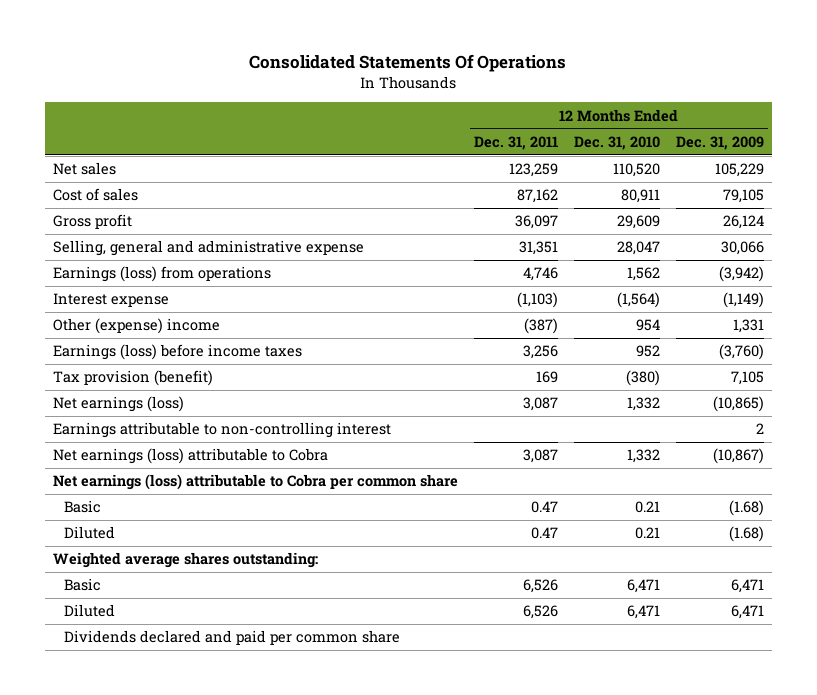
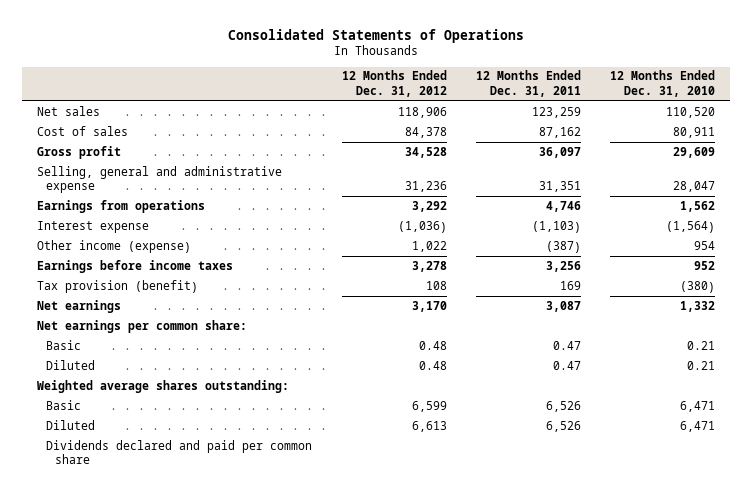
[249,53,567,72] Consolidated Statements Of Operations -> [228,28,525,43] Consolidated Statements of Operations
[675,136,764,151] Dec. 31, 2009 -> none
none -> [341,70,447,97] 12 Months Ended Dec. 31, 2012
[52,266,271,283] Earnings (loss) from operations -> [36,199,205,213] Earnings from operations
[52,318,220,335] Other (expense) income -> [36,239,191,253] Other income (expense)
[52,344,302,361] Earnings (loss) before income taxes -> [36,259,233,273] Earnings before income taxes
[52,396,184,413] Net earnings (loss) -> none
[52,422,391,439] Earnings attributable to non-controlling interest -> none
[52,448,328,465] Net earnings (loss) attributable to Cobra -> [36,299,121,313] Net earnings
[52,474,458,491] Net earnings (loss) attributable to Cobra per common share -> [36,319,247,333] Net earnings per common share:

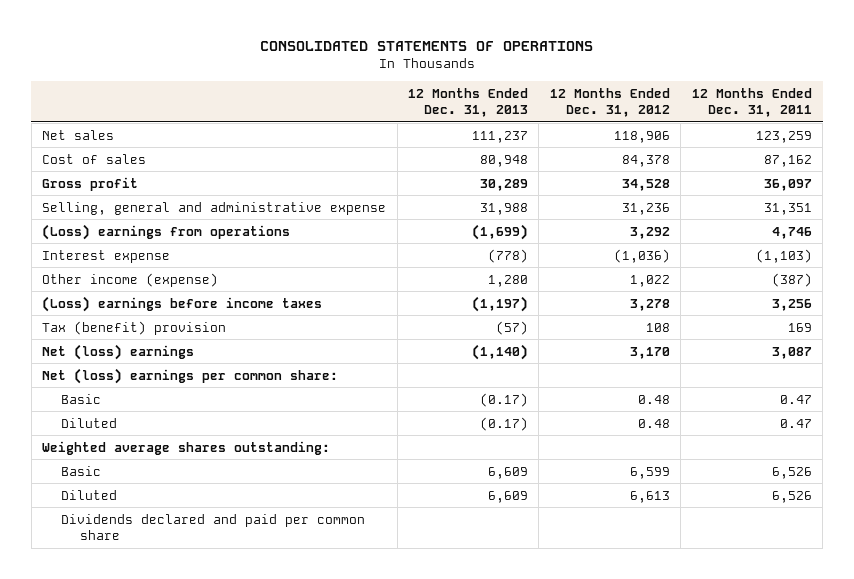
[228,28,525,43] Consolidated Statements of Operations -> [259,41,593,52] CONSOLIDATED STATEMENTS OF OPERATIONS
[610,70,716,97] 12 Months Ended Dec. 31, 2010 -> none
none -> [408,87,529,118] 12 Months Ended Dec. 31, 2013
[36,199,205,213] Earnings from operations -> [42,223,291,240] (Loss) earnings from operations
[36,259,233,273] Earnings before income taxes -> [42,295,323,312] (Loss) earnings before income taxes
[36,279,198,293] Tax provision (benefit) -> [42,320,227,335] Tax (benefit) provision
[36,299,121,313] Net earnings -> [42,343,195,360] Net (loss) earnings
[36,319,247,333] Net earnings per common share: -> [42,367,339,384] Net (loss) earnings per common share:

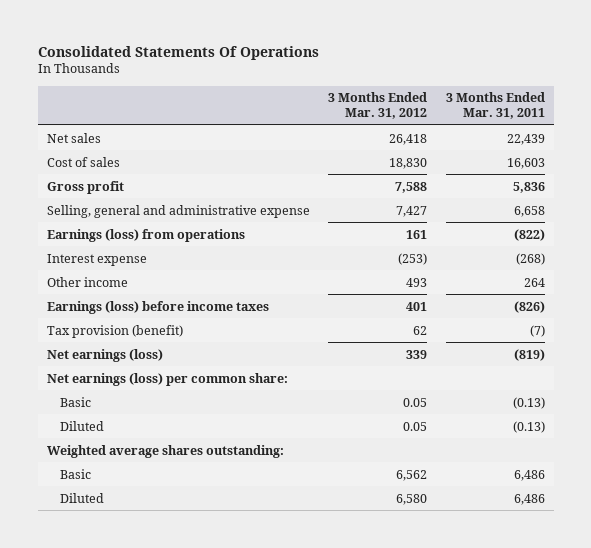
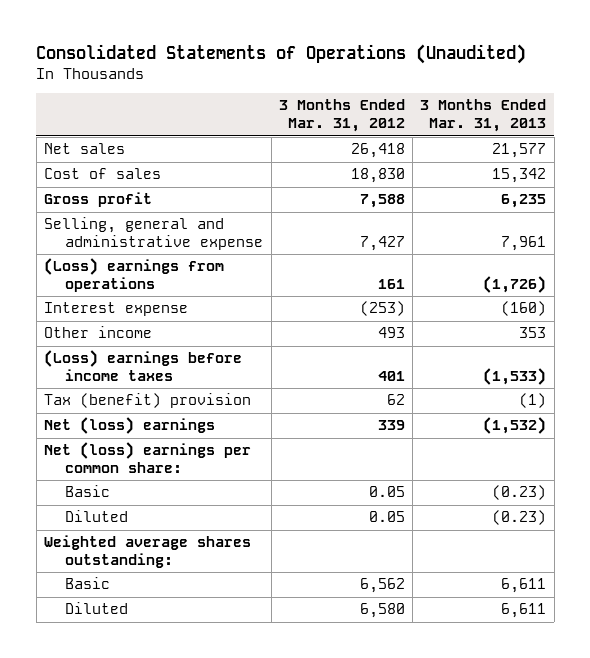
[37,45,319,60] Consolidated Statements Of Operations -> [36,43,527,64] Consolidated Statements of Operations (Unaudited)
[445,92,545,120] 3 Months Ended Mar. 31, 2011 -> none
none -> [420,99,547,133] 3 Months Ended Mar. 31, 2013
[46,228,245,242] Earnings (loss) from operations -> [43,258,224,293] (Loss) earnings from operations
[46,300,269,314] Earnings (loss) before income taxes -> [43,350,242,382] (Loss) earnings before income taxes
[46,324,183,338] Tax provision (benefit) -> [43,393,251,409] Tax (benefit) provision
[46,348,163,362] Net earnings (loss) -> [43,417,215,435] Net (loss) earnings
[46,372,288,386] Net earnings (loss) per common share: -> [43,442,251,474] Net (loss) earnings per common share:

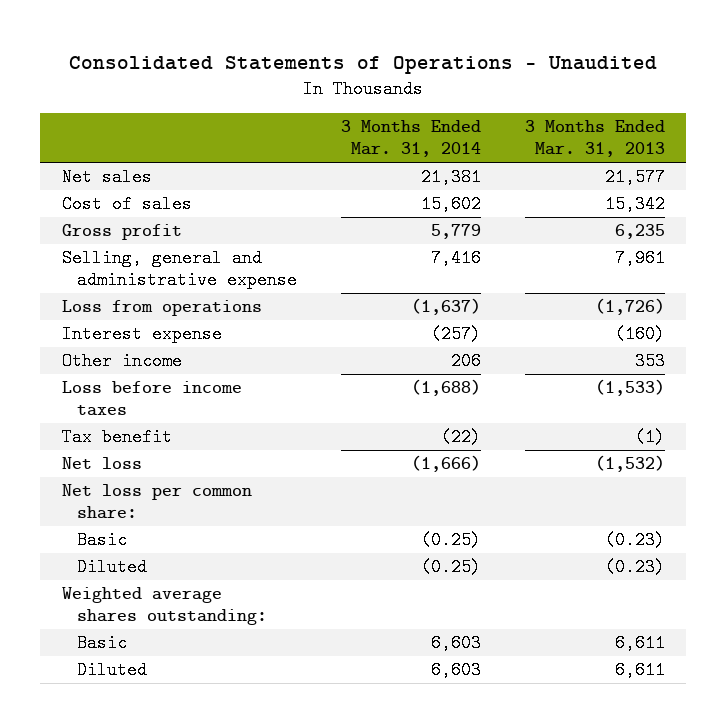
[36,43,527,64] Consolidated Statements of Operations (Unaudited) -> [69,55,658,74] Consolidated Statements of Operations - Unaudited
[278,99,405,133] 3 Months Ended Mar. 31, 2012 -> none
none -> [340,120,481,158] 3 Months Ended Mar. 31, 2014
[43,258,224,293] (Loss) earnings from operations -> [61,300,262,317] Loss from operations
[43,350,242,382] (Loss) earnings before income taxes -> [61,381,242,417] Loss before income taxes
[43,393,251,409] Tax (benefit) provision -> [61,428,172,447] Tax benefit
[43,417,215,435] Net (loss) earnings -> [61,457,142,470] Net loss
[43,442,251,474] Net (loss) earnings per common share: -> [61,484,252,520] Net loss per common share:

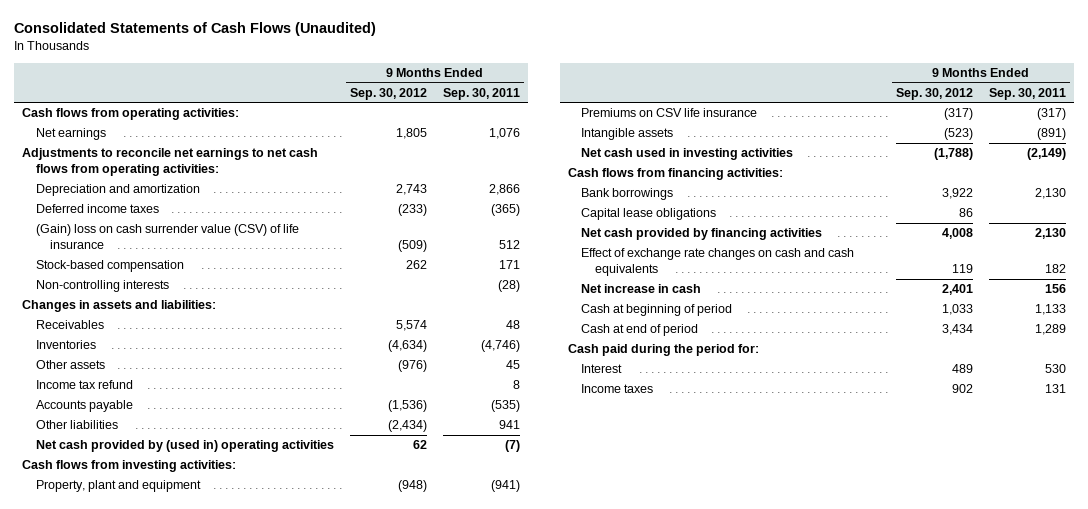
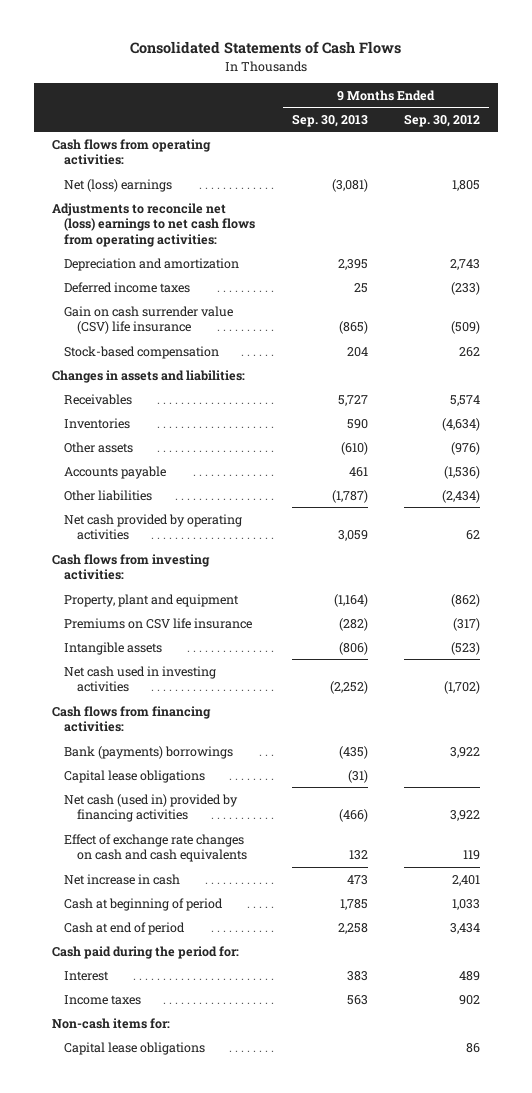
[14,22,377,37] Consolidated Statements of Cash Flows (Unaudited) -> [130,41,402,55] Consolidated Statements of Cash Flows
[443,87,521,100] Sep. 30, 2011 -> none
none -> [291,113,368,127] Sep. 30, 2013
[35,128,106,141] Net earnings -> [64,178,173,192] Net (loss) earnings
[22,148,319,177] Adjustments to reconcile net earnings to net cash flows from operating activities: -> [51,202,256,247] Adjustments to reconcile net (loss) earnings to net cash flows from operating activities:
[35,224,299,250] (Gain) loss on cash surrender value (CSV) of life insurance -> [64,305,234,335] Gain on cash surrender value (CSV) life insurance
[35,280,169,293] Non-controlling interests -> none
[35,380,133,390] Income tax refund -> none
[35,440,334,453] Net cash provided by (used in) operating activities -> [64,513,243,541] Net cash provided by operating activities
[398,480,428,493] (948) -> [451,593,481,607] (862)
[933,148,973,161] (1,788) -> [444,681,481,695] (1,702)
[581,188,674,201] Bank borrowings -> [64,745,234,759] Bank (payments) borrowings
none -> [64,769,206,783] Capital lease obligations
[581,228,823,241] Net cash provided by financing activities -> [64,793,239,823] Net cash (used in) provided by financing activities
[941,228,973,240] 4,008 -> [450,810,481,822] 3,922
none -> [51,1017,170,1029] Non-cash items for:
[581,208,717,221] Capital lease obligations -> [64,1041,206,1055] Capital lease obligations

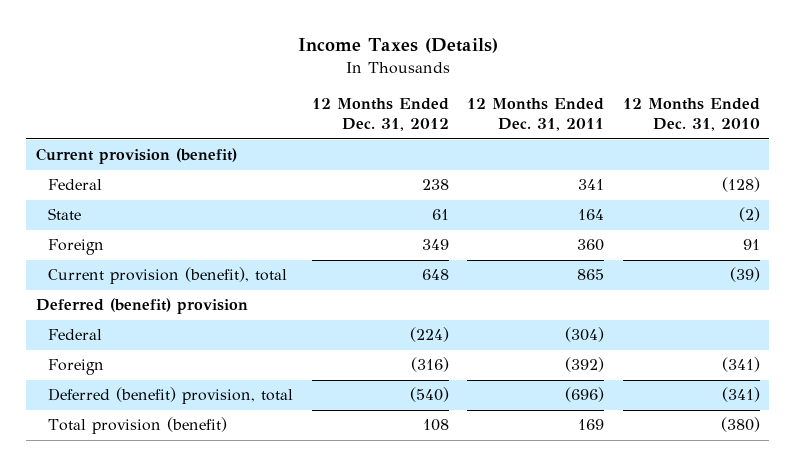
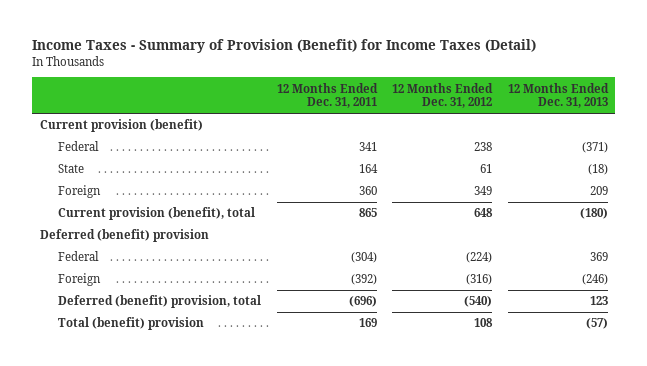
[297,38,498,54] Income Taxes (Details) -> [31,38,536,53] Income Taxes - Summary of Provision (Benefit) for Income Taxes (Detail)
[622,98,760,132] 12 Months Ended Dec. 31, 2010 -> none
none -> [507,82,609,109] 12 Months Ended Dec. 31, 2013
[48,417,228,435] Total provision (benefit) -> [58,317,205,331] Total (benefit) provision

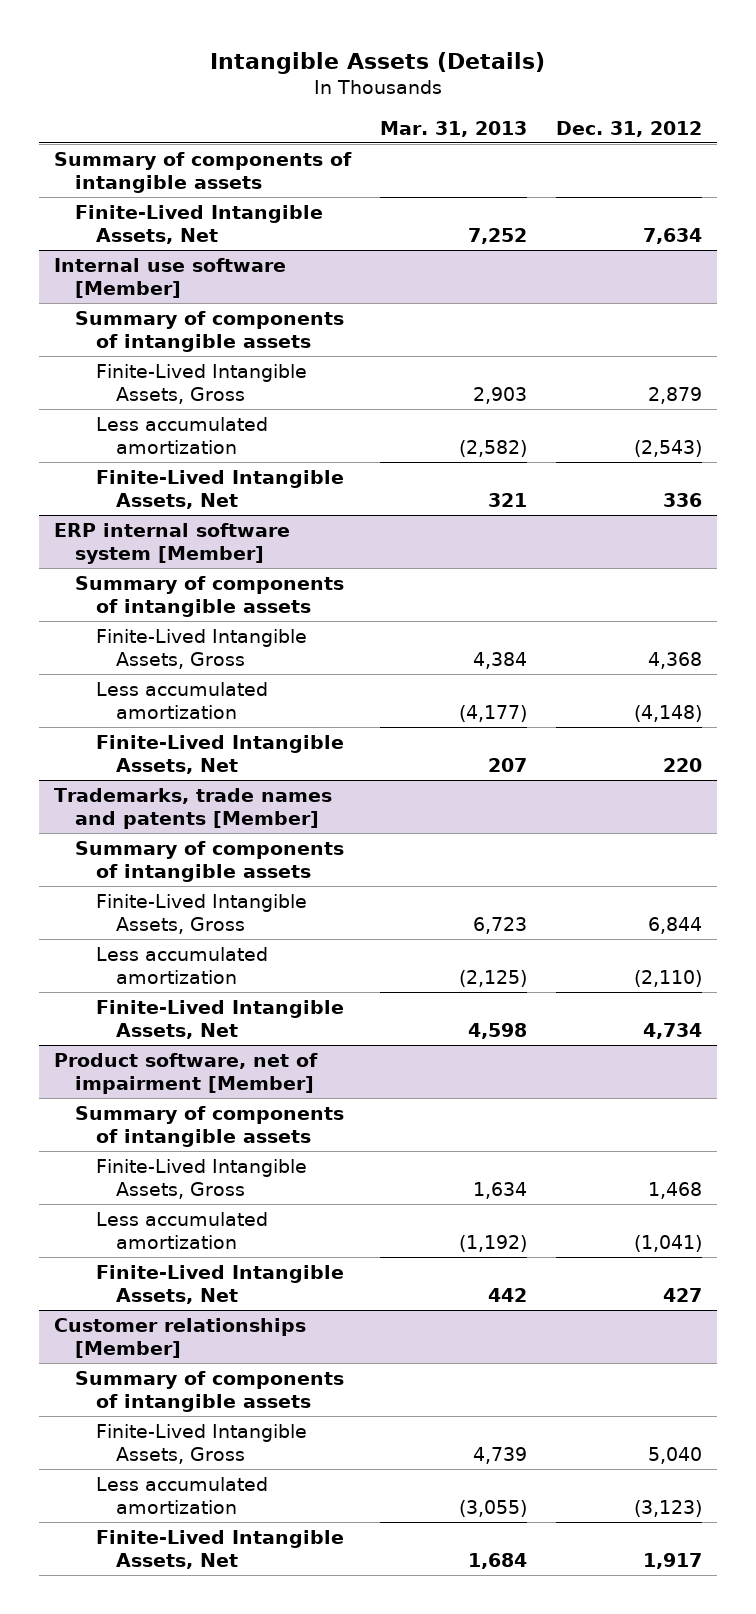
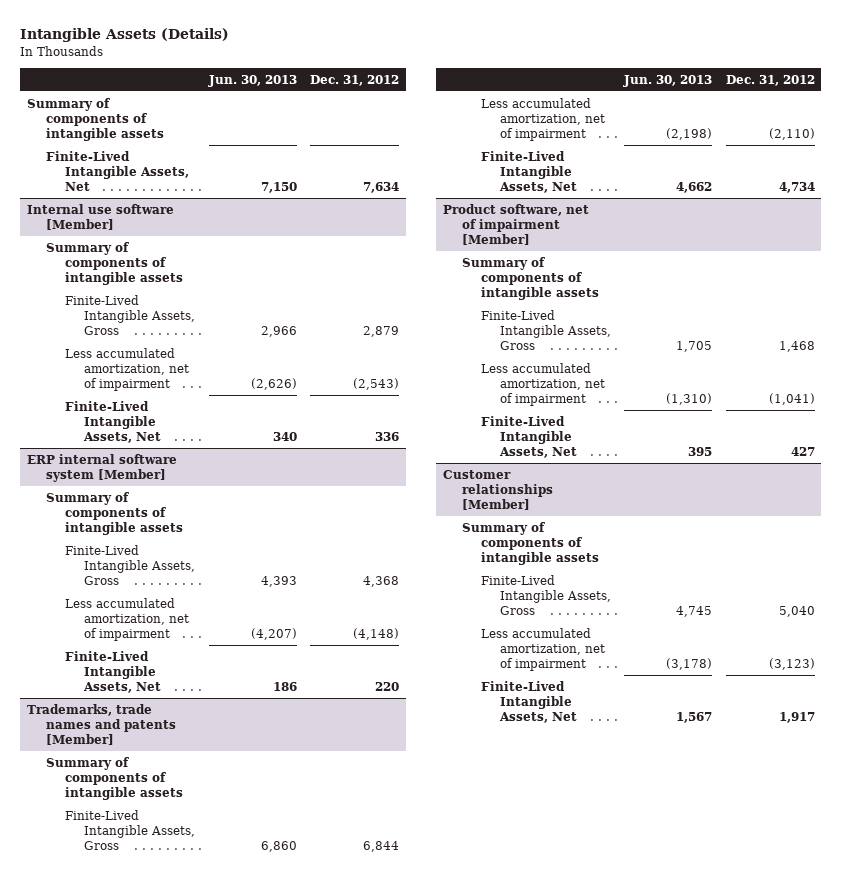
[380,120,528,137] Mar. 31, 2013 -> none
none -> [207,74,297,87] Jun. 30, 2013
[95,416,268,454] Less accumulated amortization -> [65,347,190,391] Less accumulated amortization, net of impairment
[95,681,268,719] Less accumulated amortization -> [65,597,190,641] Less accumulated amortization, net of impairment
[95,946,268,984] Less accumulated amortization -> [480,97,605,141] Less accumulated amortization, net of impairment
[95,1211,268,1249] Less accumulated amortization -> [480,362,605,406] Less accumulated amortization, net of impairment
[95,1476,268,1514] Less accumulated amortization -> [480,627,605,671] Less accumulated amortization, net of impairment

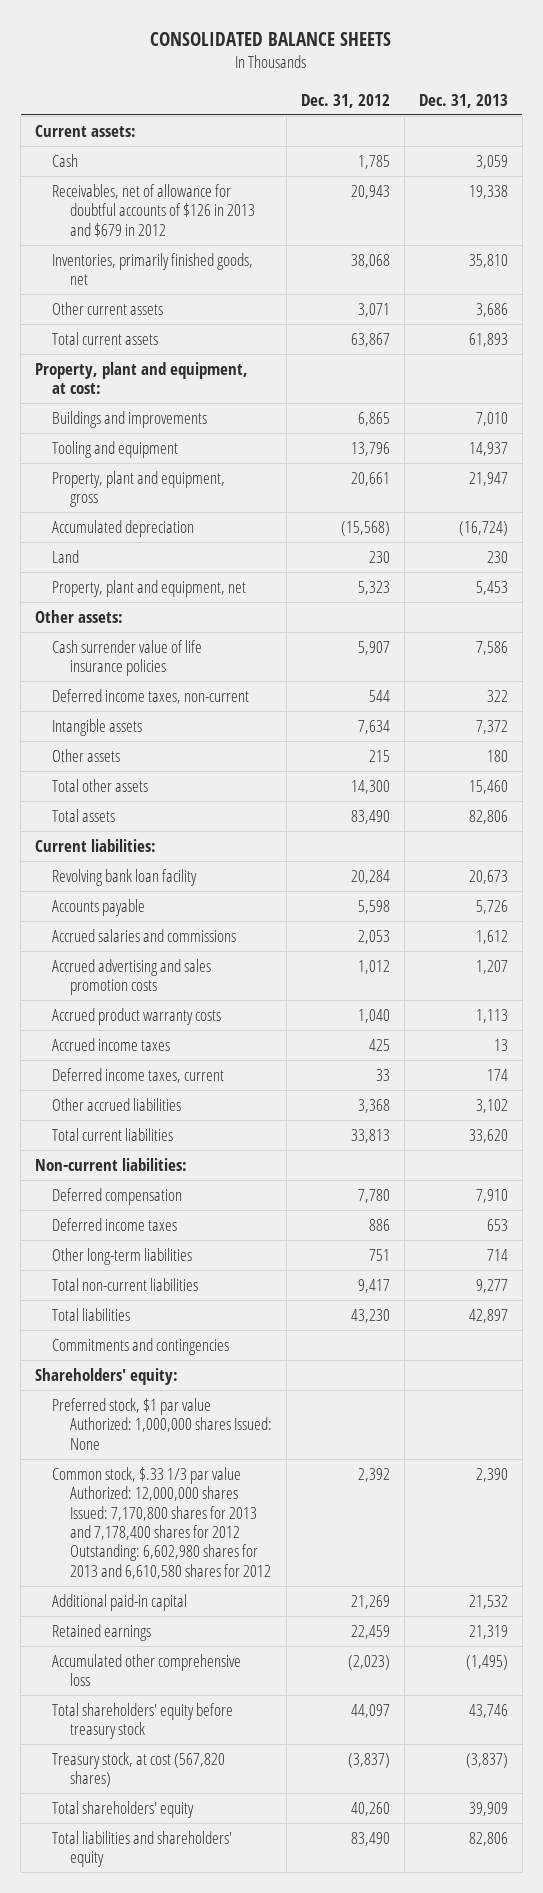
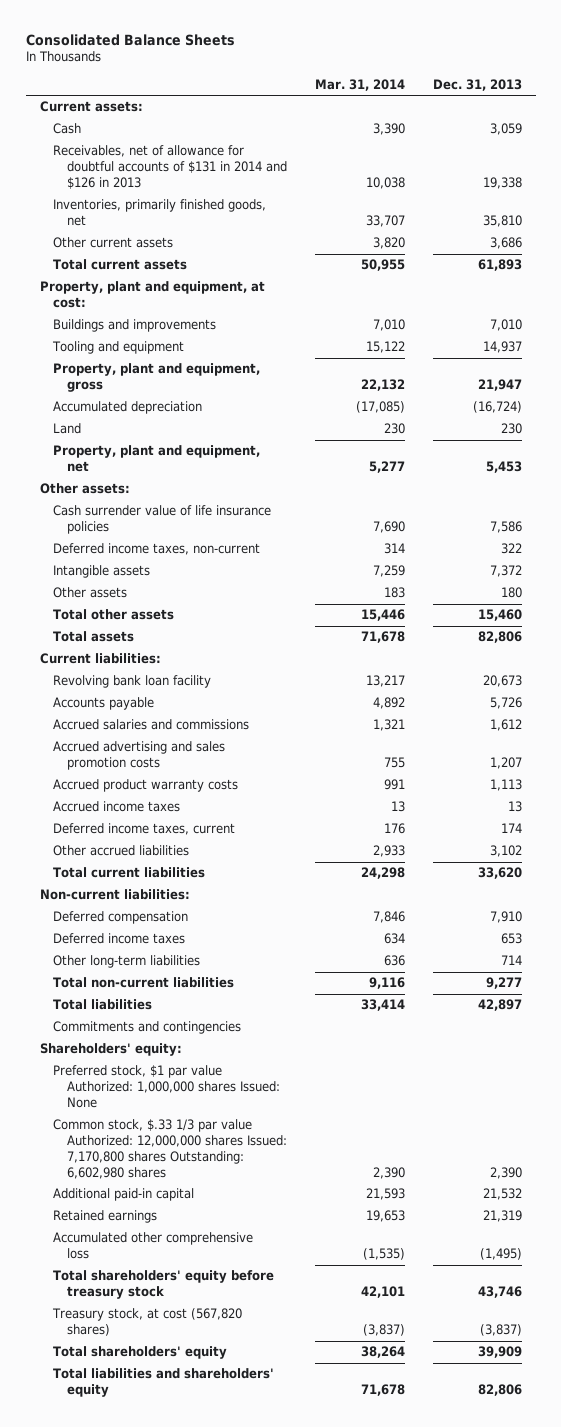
[150,32,392,47] CONSOLIDATED BALANCE SHEETS -> [25,33,235,46] Consolidated Balance Sheets
[300,93,390,108] Dec. 31, 2012 -> none
none -> [314,79,405,92] Mar. 31, 2014
[52,183,255,237] Receivables, net of allowance for doubtful accounts of $126 in 2013 and $679 in 2012 -> [53,145,287,190] Receivables, net of allowance for doubtful accounts of $131 in 2014 and $126 in 2013
[52,1466,271,1579] Common stock, $.33 1/3 par value Authorized: 12,000,000 shares Issued: 7,170,800 shares for 2013 and 7,178,400 shares for 2012 Outstanding: 6,602,980 shares for 2013 and 6,610,580 shares for 2012 -> [53,1119,287,1180] Common stock, $.33 1/3 par value Authorized: 12,000,000 shares Issued: 7,170,800 shares Outstanding: 6,602,980 shares

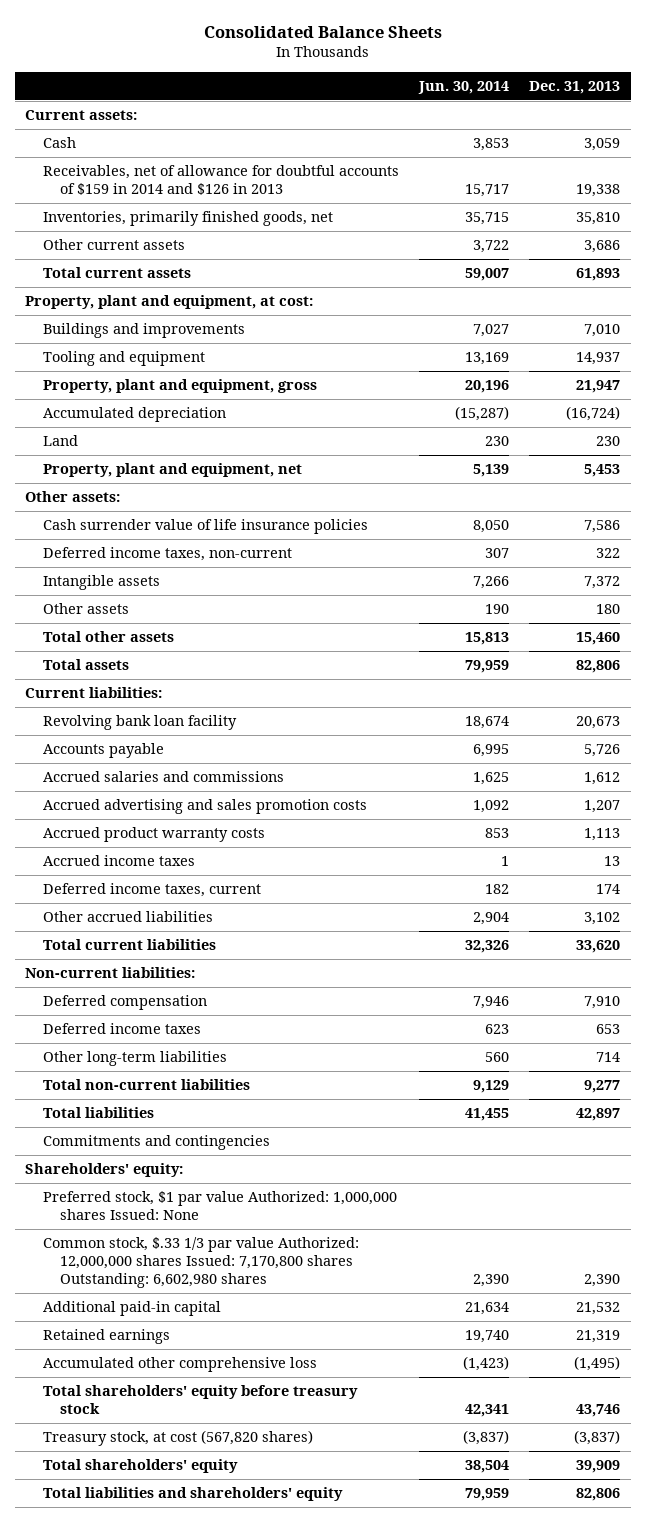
[314,79,405,92] Mar. 31, 2014 -> none
none -> [417,80,509,94] Jun. 30, 2014
[53,145,287,190] Receivables, net of allowance for doubtful accounts of $131 in 2014 and $126 in 2013 -> [42,165,399,196] Receivables, net of allowance for doubtful accounts of $159 in 2014 and $126 in 2013

